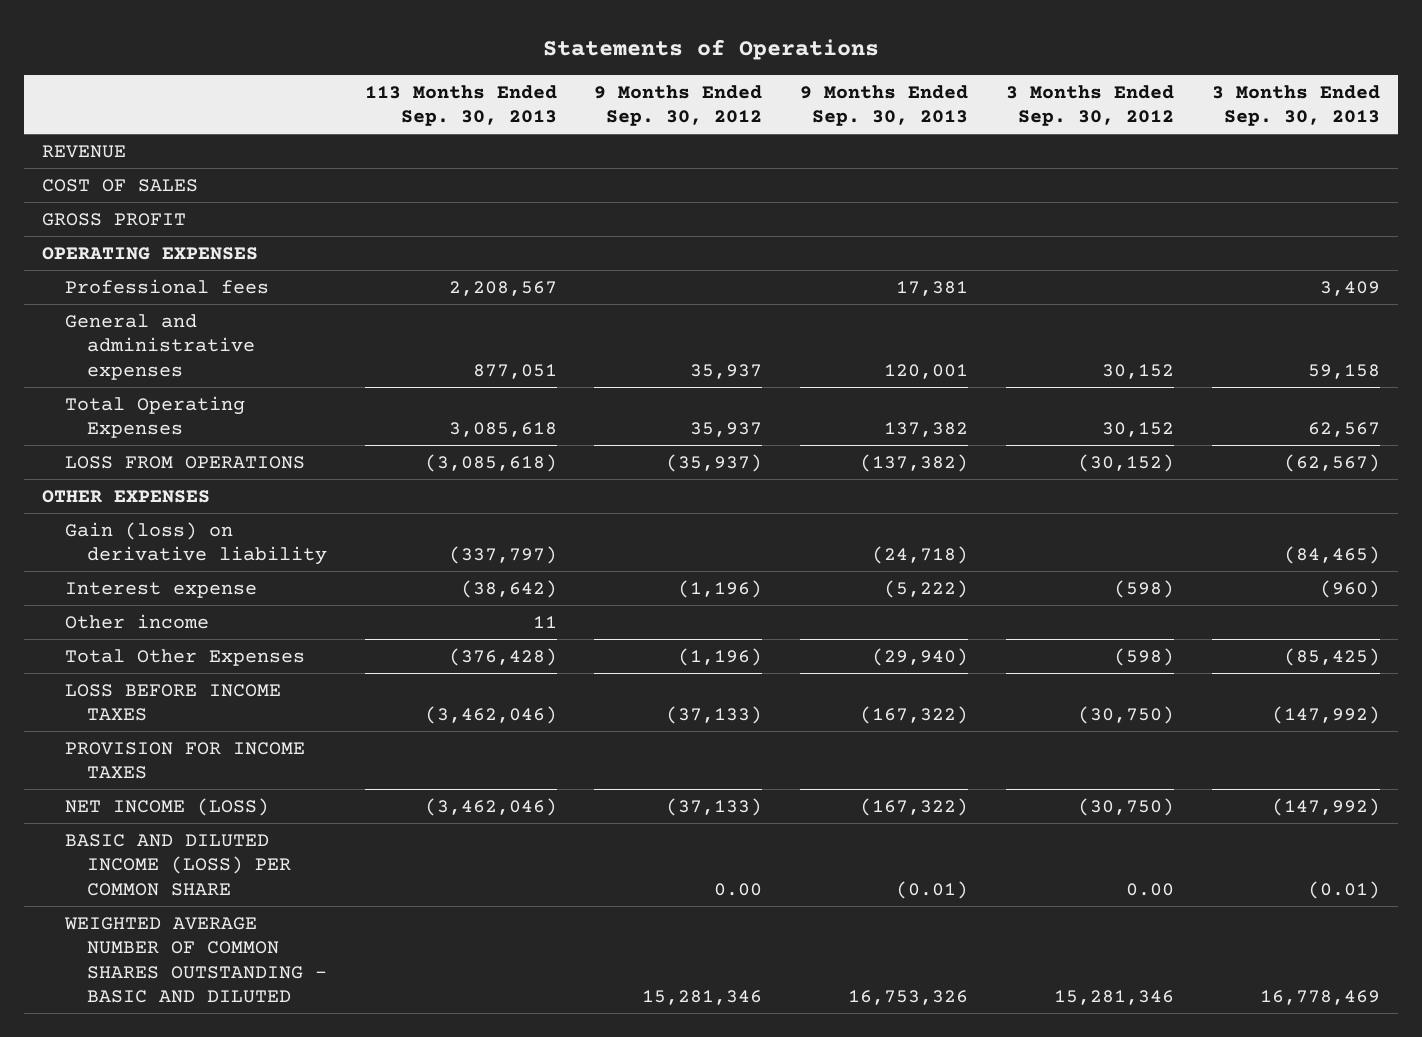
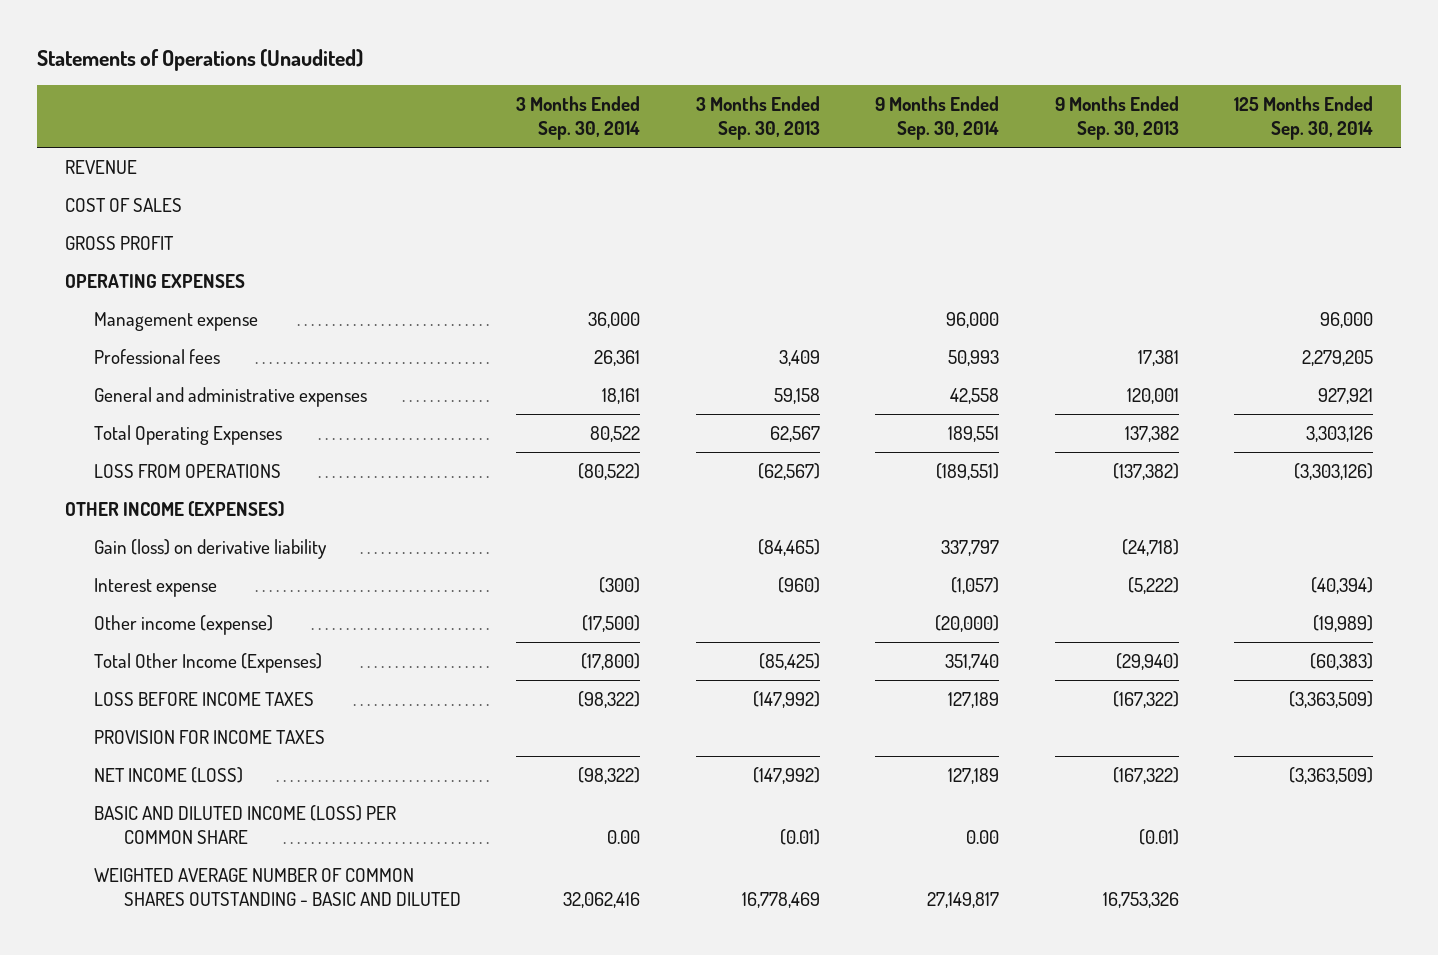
[543,39,880,61] Statements of Operations -> [37,49,364,72] Statements of Operations (Unaudited)
[364,84,557,127] 113 Months Ended Sep. 30, 2013 -> none
[594,84,763,127] 9 Months Ended Sep. 30, 2012 -> none
[1005,84,1174,127] 3 Months Ended Sep. 30, 2012 -> none
none -> [516,95,641,141] 3 Months Ended Sep. 30, 2014
none -> [875,95,1000,141] 9 Months Ended Sep. 30, 2014
none -> [1234,95,1374,141] 125 Months Ended Sep. 30, 2014
none -> [94,311,259,331] Management expense
[42,489,211,503] OTHER EXPENSES -> [65,500,285,517] OTHER INCOME (EXPENSES)
[64,613,209,629] Other income -> [94,614,274,635] Other income (expense)
[64,648,305,666] Total Other Expenses -> [94,652,323,673] Total Other Income (Expenses)

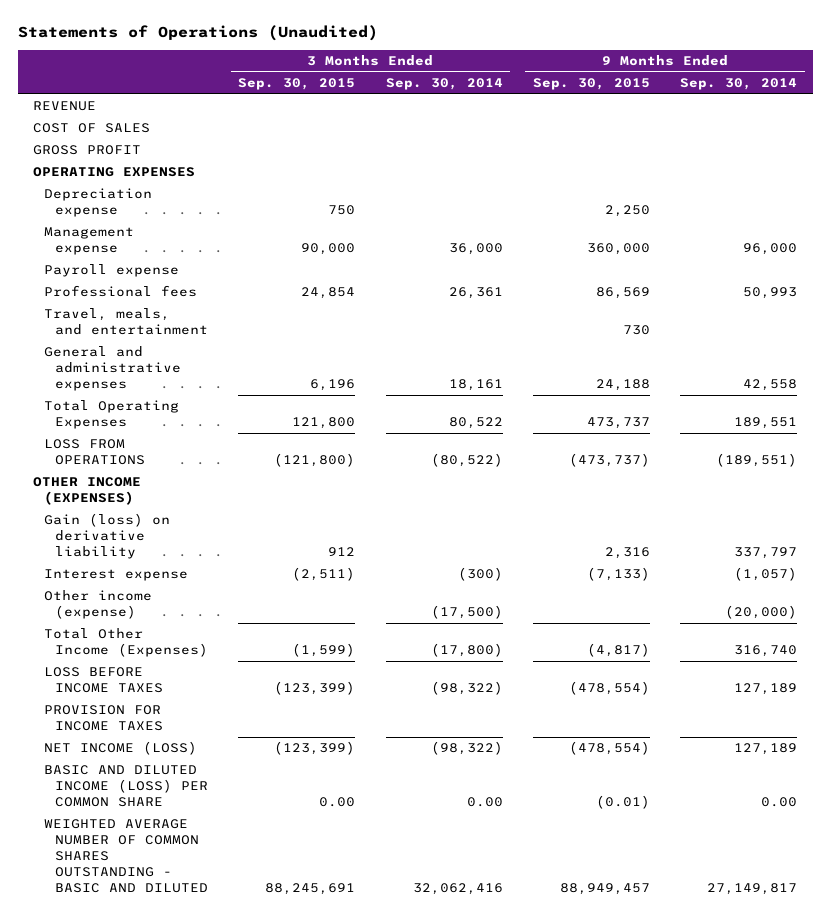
[695,95,820,141] 3 Months Ended Sep. 30, 2013 -> none
[1054,95,1179,141] 9 Months Ended Sep. 30, 2013 -> none
[1234,95,1374,141] 125 Months Ended Sep. 30, 2014 -> none
none -> [238,78,356,91] Sep. 30, 2015
none -> [532,78,650,91] Sep. 30, 2015
none -> [43,188,152,218] Depreciation expense
none -> [43,264,179,278] Payroll expense
none -> [43,308,208,336] Travel, meals, and entertainment
[945,653,1000,670] 351,740 -> [734,645,798,658] 316,740

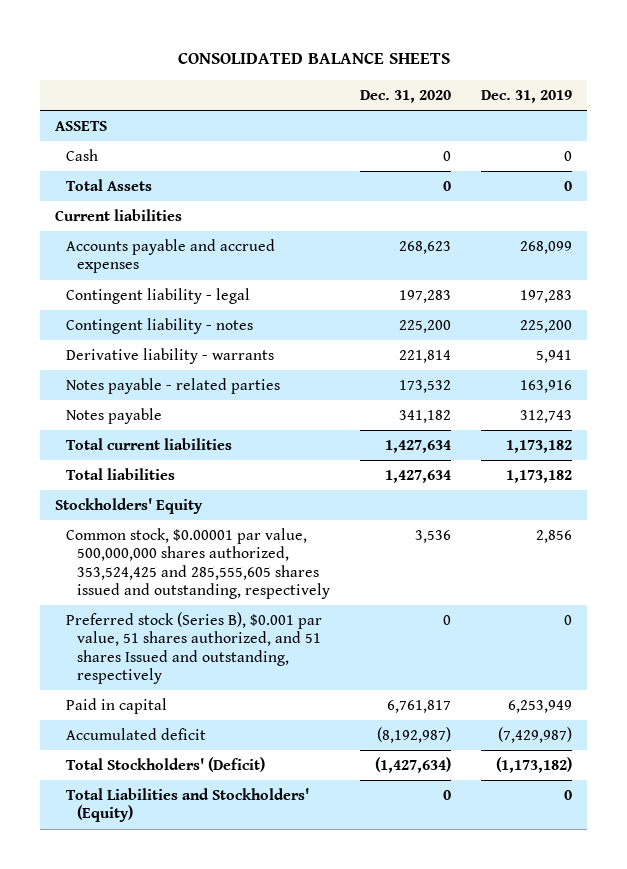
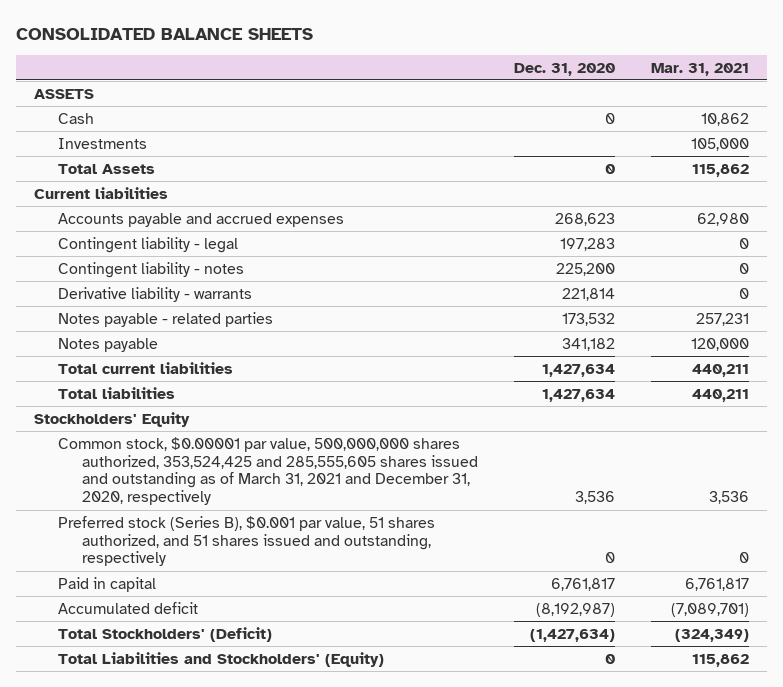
[481,89,573,103] Dec. 31, 2019 -> none
none -> [650,62,749,76] Mar. 31, 2021
none -> [57,137,147,149] Investments
[66,527,331,600] Common stock, $0.00001 par value, 500,000,000 shares authorized, 353,524,425 and 285,555,605 shares issued and outstanding, respectively -> [57,436,478,506] Common stock, $0.00001 par value, 500,000,000 shares authorized, 353,524,425 and 285,555,605 shares issued and outstanding as of March 31, 2021 and December 31, 2020, respectively
[66,611,323,685] Preferred stock (Series B), $0.001 par value, 51 shares authorized, and 51 shares Issued and outstanding, respectively -> [57,515,435,567] Preferred stock (Series B), $0.001 par value, 51 shares authorized, and 51 shares issued and outstanding, respectively

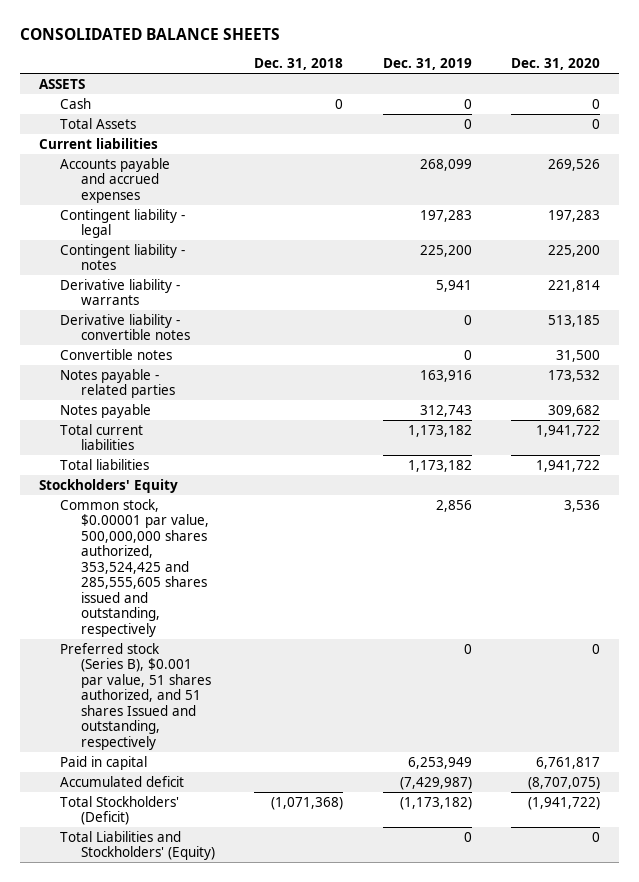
[650,62,749,76] Mar. 31, 2021 -> none
none -> [254,58,344,71] Dec. 31, 2018
none -> [382,58,472,71] Dec. 31, 2019
[57,137,147,149] Investments -> none
[554,212,615,226] 268,623 -> [547,158,600,171] 269,526
none -> [60,313,191,341] Derivative liability - convertible notes
none -> [60,348,173,360] Convertible notes
[561,337,615,351] 341,182 -> [547,404,600,417] 309,682
[541,363,615,377] 1,427,634 -> [535,424,600,437] 1,941,722
[541,388,615,402] 1,427,634 -> [535,459,600,472] 1,941,722
[57,436,478,506] Common stock, $0.00001 par value, 500,000,000 shares authorized, 353,524,425 and 285,555,605 shares issued and outstanding as of March 31, 2021 and December 31, 2020, respectively -> [60,498,210,637] Common stock, $0.00001 par value, 500,000,000 shares authorized, 353,524,425 and 285,555,605 shares issued and outstanding, respectively
[57,515,435,567] Preferred stock (Series B), $0.001 par value, 51 shares authorized, and 51 shares issued and outstanding, respectively -> [60,642,212,750] Preferred stock (Series B), $0.001 par value, 51 shares authorized, and 51 shares Issued and outstanding, respectively
[535,602,615,617] (8,192,987) -> [527,776,600,790] (8,707,075)
[529,628,615,642] (1,427,634) -> [527,796,600,810] (1,941,722)

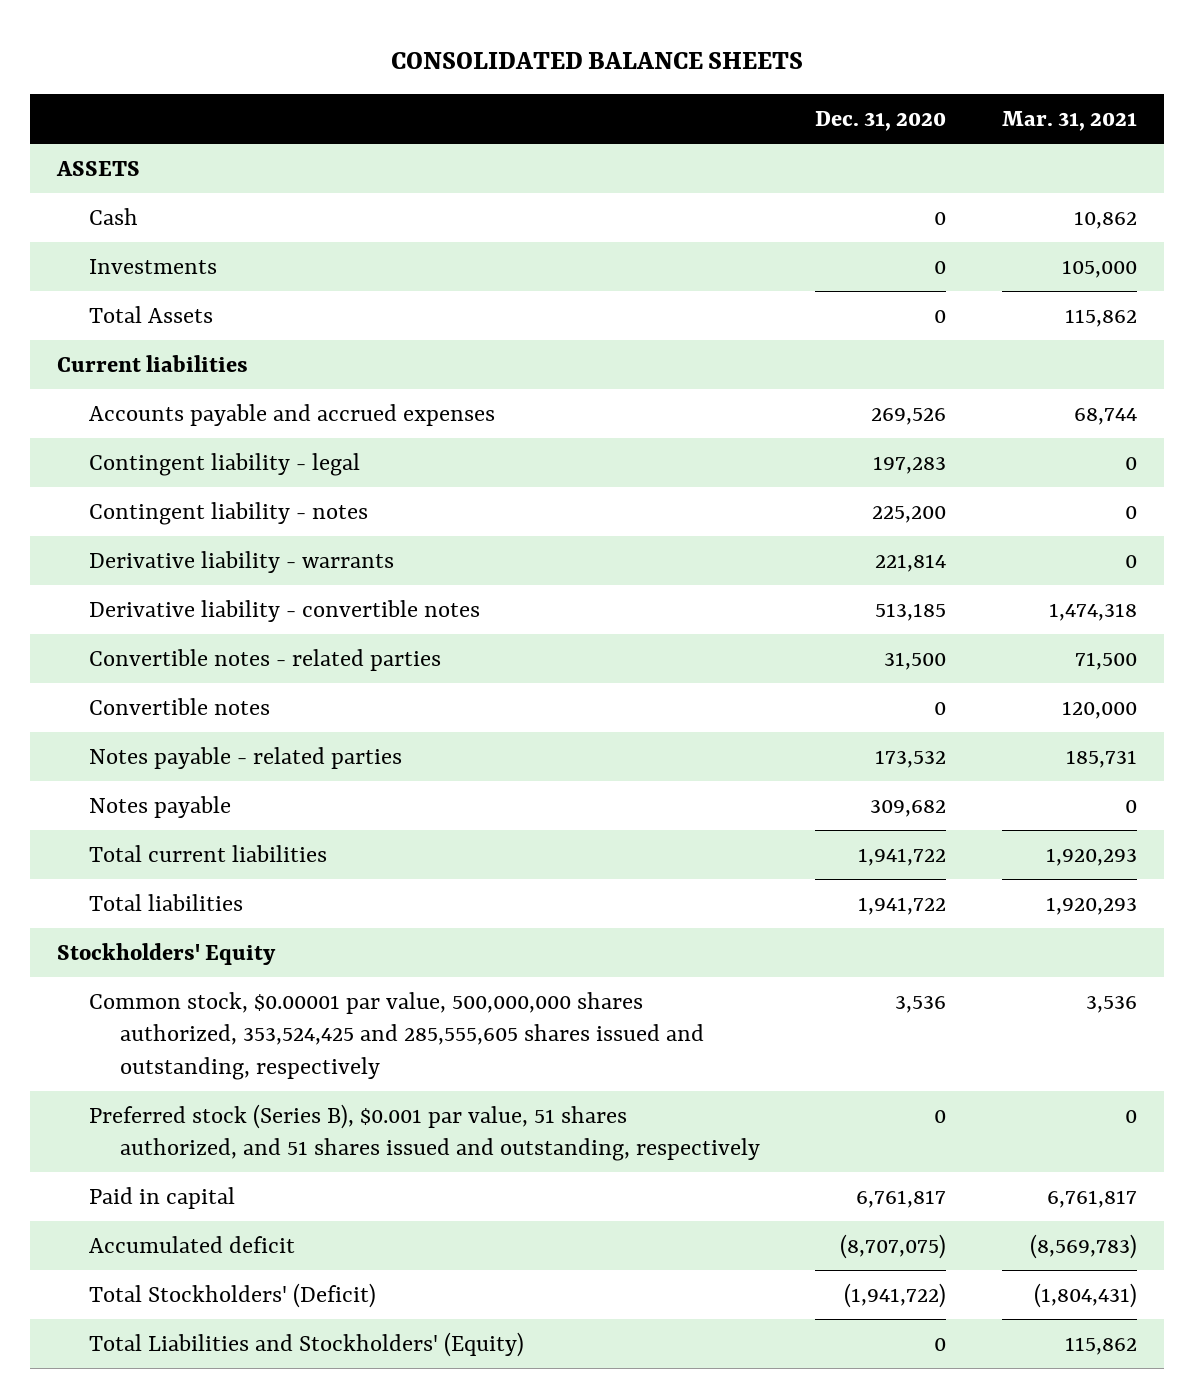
[254,58,344,71] Dec. 31, 2018 -> none
[382,58,472,71] Dec. 31, 2019 -> none
none -> [1001,111,1137,132] Mar. 31, 2021
none -> [88,258,217,274] Investments
none -> [88,648,441,671] Convertible notes - related parties
[555,349,600,362] 31,500 -> [934,701,947,715] 0
[60,642,212,750] Preferred stock (Series B), $0.001 par value, 51 shares authorized, and 51 shares Issued and outstanding, respectively -> [88,1103,761,1162] Preferred stock (Series B), $0.001 par value, 51 shares authorized, and 51 shares issued and outstanding, respectively

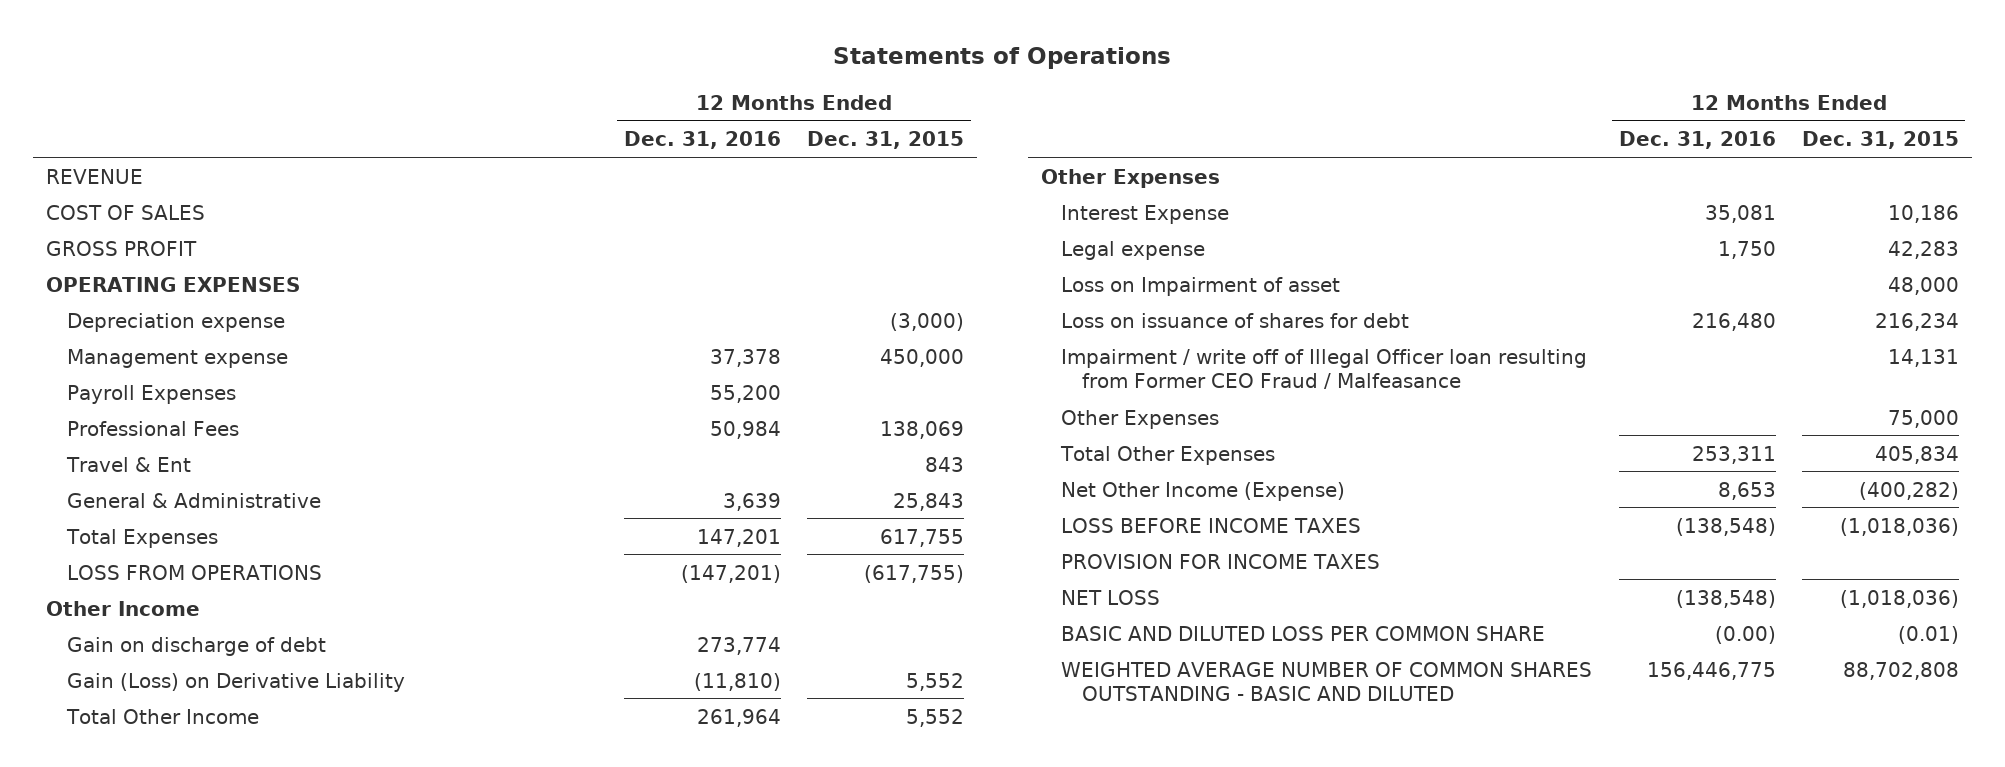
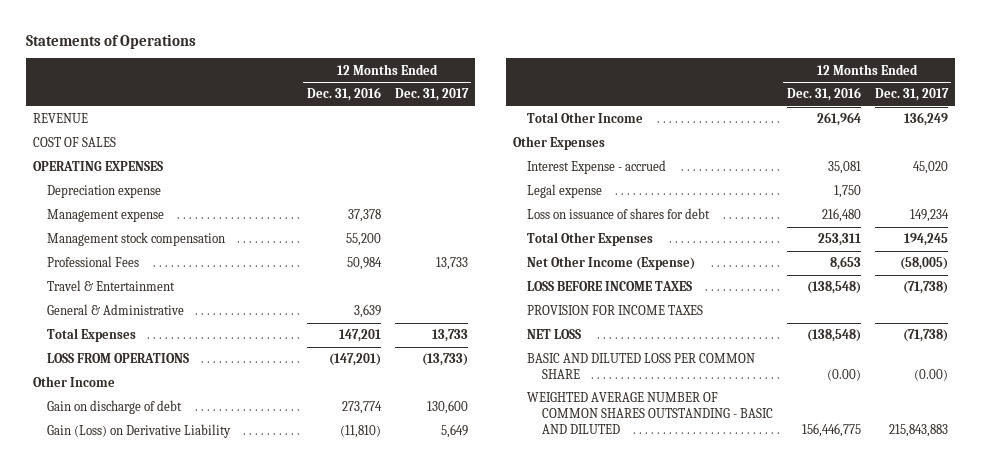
[807,131,965,150] Dec. 31, 2015 -> none
none -> [394,88,469,102] Dec. 31, 2017
[46,240,198,256] GROSS PROFIT -> none
[66,384,236,404] Payroll Expenses -> [47,232,226,247] Management stock compensation
[65,456,191,472] Travel & Ent -> [47,280,176,292] Travel & Entertainment
[1061,204,1230,224] Interest Expense -> [527,160,667,175] Interest Expense - accrued
[1061,276,1341,296] Loss on Impairment of asset -> none
[1061,348,1588,389] Impairment / write off of Illegal Officer loan resulting from Former CEO Fraud / Malfeasance -> none
[1061,409,1220,429] Other Expenses -> none

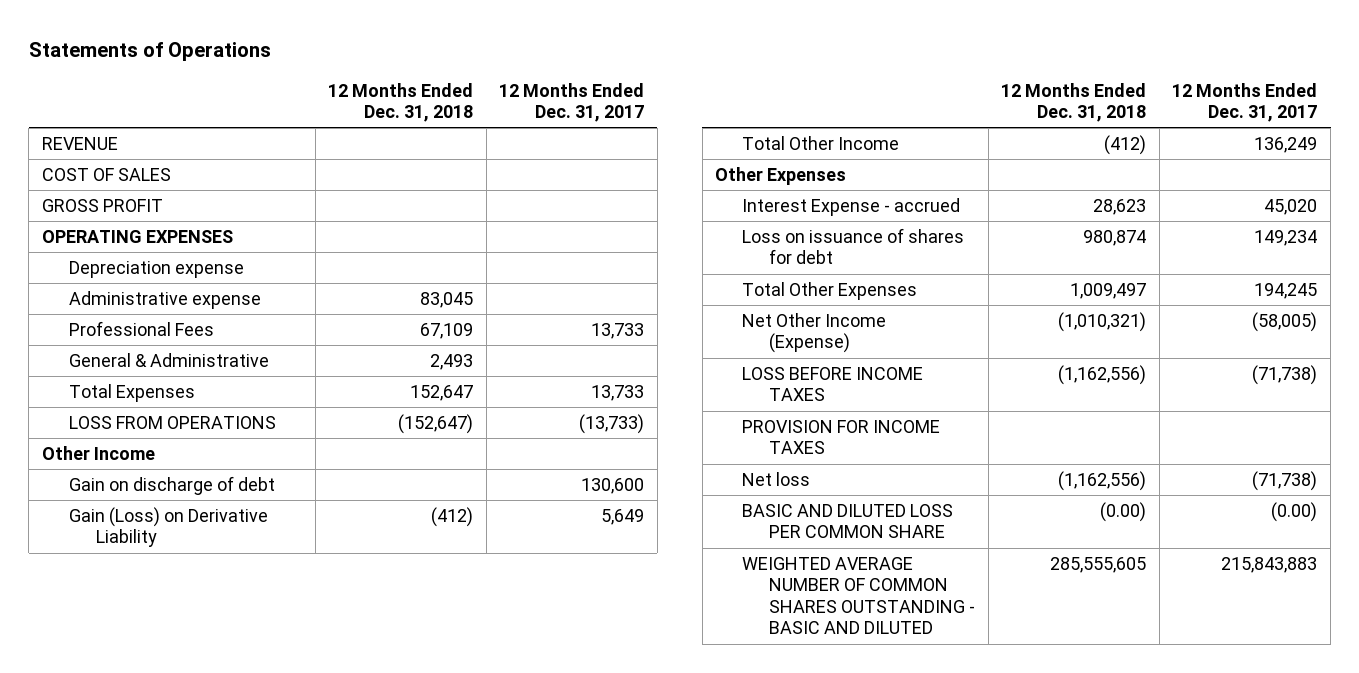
[306,87,381,102] Dec. 31, 2016 -> none
none -> [328,82,474,123] 12 Months Ended Dec. 31, 2018
none -> [41,198,163,212] GROSS PROFIT
[47,209,165,223] Management expense -> none
[47,232,226,247] Management stock compensation -> none
none -> [68,290,261,309] Administrative expense
[47,280,176,292] Travel & Entertainment -> none
[527,184,603,199] Legal expense -> none
[527,329,582,340] NET LOSS -> [742,471,811,486] Net loss

